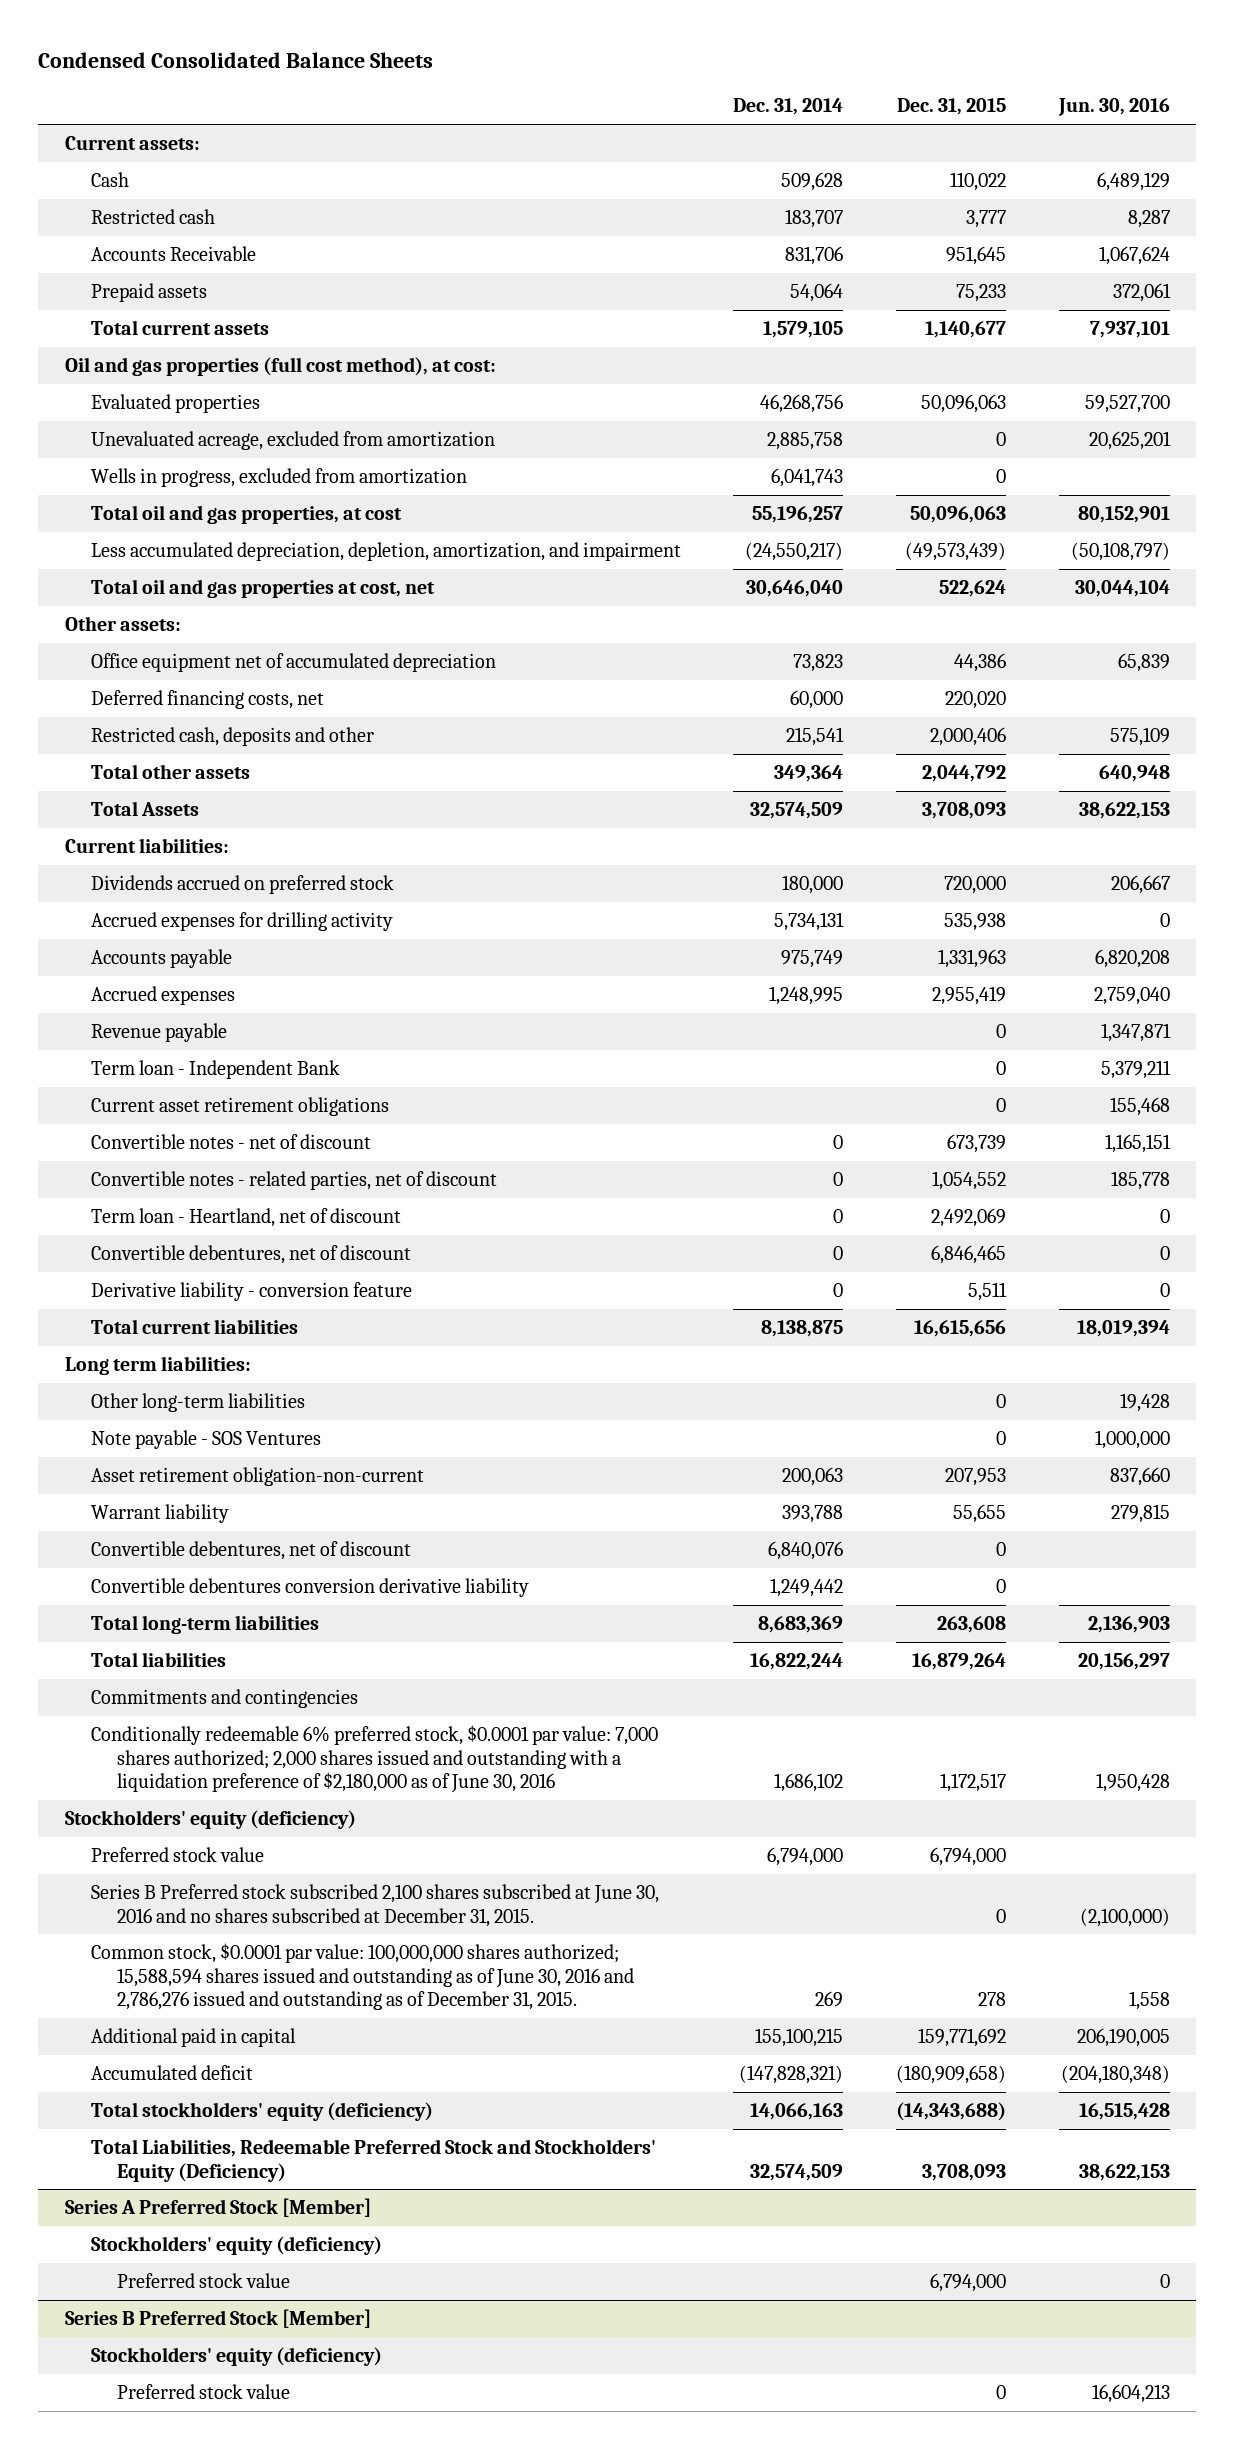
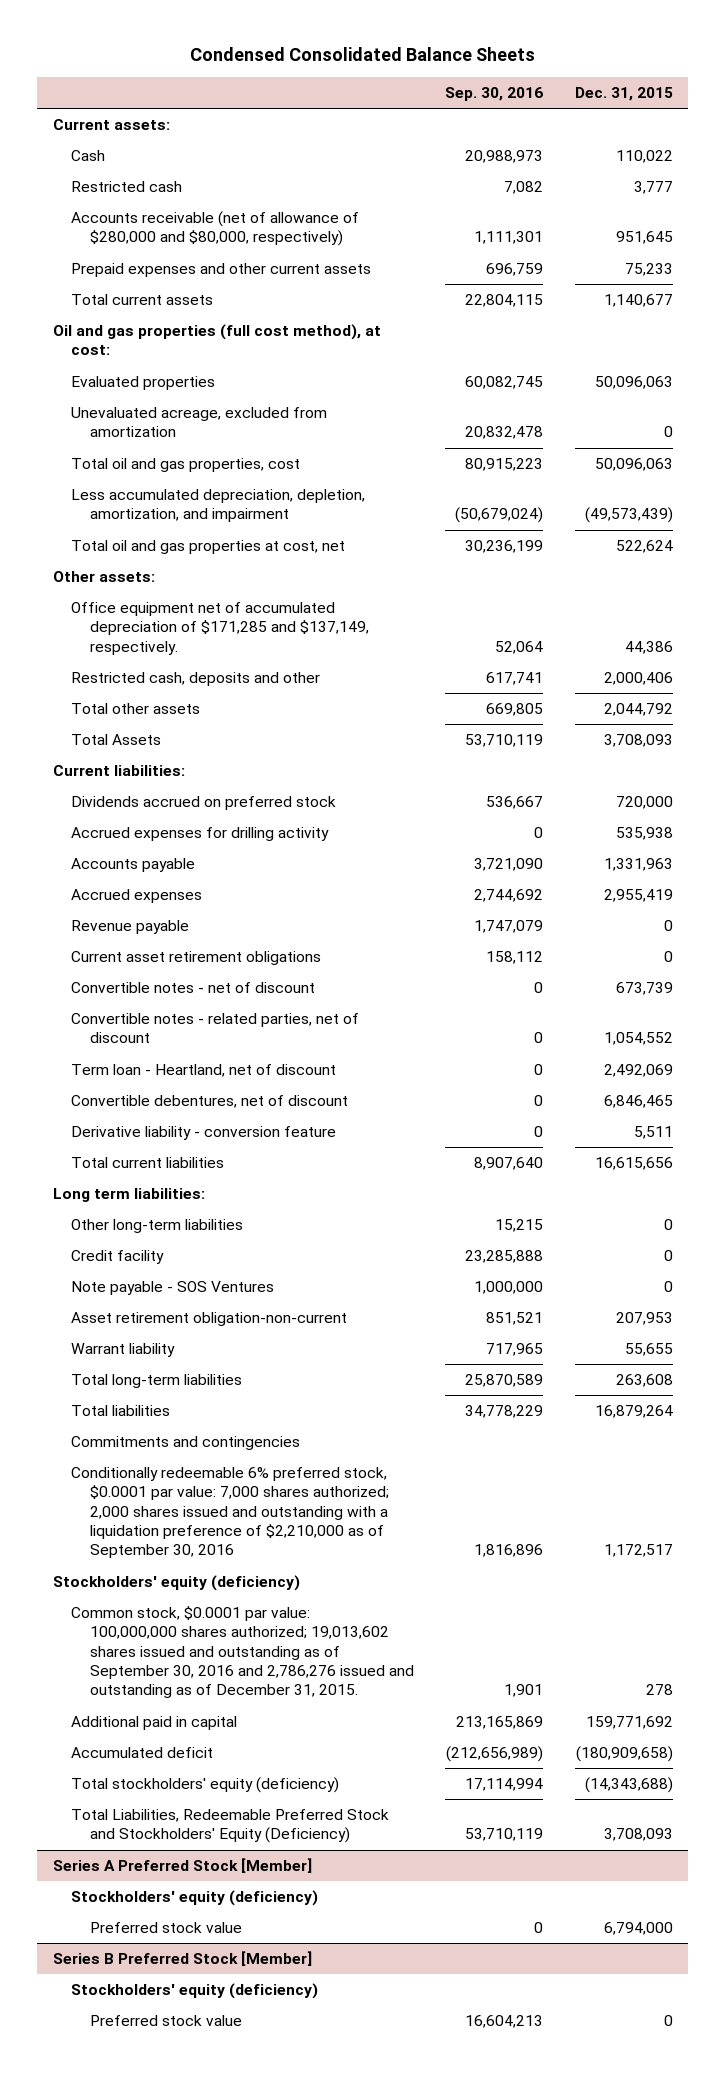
[733,98,844,116] Dec. 31, 2014 -> none
[1058,98,1171,117] Jun. 30, 2016 -> none
none -> [445,86,544,101] Sep. 30, 2016
[90,245,256,261] Accounts Receivable -> [71,211,360,247] Accounts receivable (net of allowance of $280,000 and $80,000, respectively)
[90,282,207,302] Prepaid assets -> [71,263,372,278] Prepaid expenses and other current assets
[90,467,467,487] Wells in progress, excluded from amortization -> none
[90,504,402,524] Total oil and gas properties, at cost -> [71,458,301,473] Total oil and gas properties, cost
[90,689,324,709] Deferred financing costs, net -> none
[90,652,496,672] Office equipment net of accumulated depreciation -> [71,602,369,655] Office equipment net of accumulated depreciation of $171,285 and $137,149, respectively.
[90,1059,340,1079] Term loan - Independent Bank -> none
none -> [71,1250,165,1265] Credit facility
[90,1540,411,1560] Convertible debentures, net of discount -> none
[90,1577,529,1597] Convertible debentures conversion derivative liability -> none
[90,1724,658,1794] Conditionally redeemable 6% preferred stock, $0.0001 par value: 7,000 shares authorized; 2,000 shares issued and outstanding with a liquidation preference of $2,180,000 as of June 30, 2016 -> [71,1467,389,1559] Conditionally redeemable 6% preferred stock, $0.0001 par value: 7,000 shares authorized; 2,000 shares issued and outstanding with a liquidation preference of $2,210,000 as of September 30, 2016
[90,1846,264,1862] Preferred stock value -> none
[90,1883,659,1927] Series B Preferred stock subscribed 2,100 shares subscribed at June 30, 2016 and no shares subscribed at December 31, 2015. -> none
[90,1942,634,2011] Common stock, $0.0001 par value: 100,000,000 shares authorized; 15,588,594 shares issued and outstanding as of June 30, 2016 and 2,786,276 issued and outstanding as of December 31, 2015. -> [71,1606,414,1699] Common stock, $0.0001 par value: 100,000,000 shares authorized; 19,013,602 shares issued and outstanding as of September 30, 2016 and 2,786,276 issued and outstanding as of December 31, 2015.

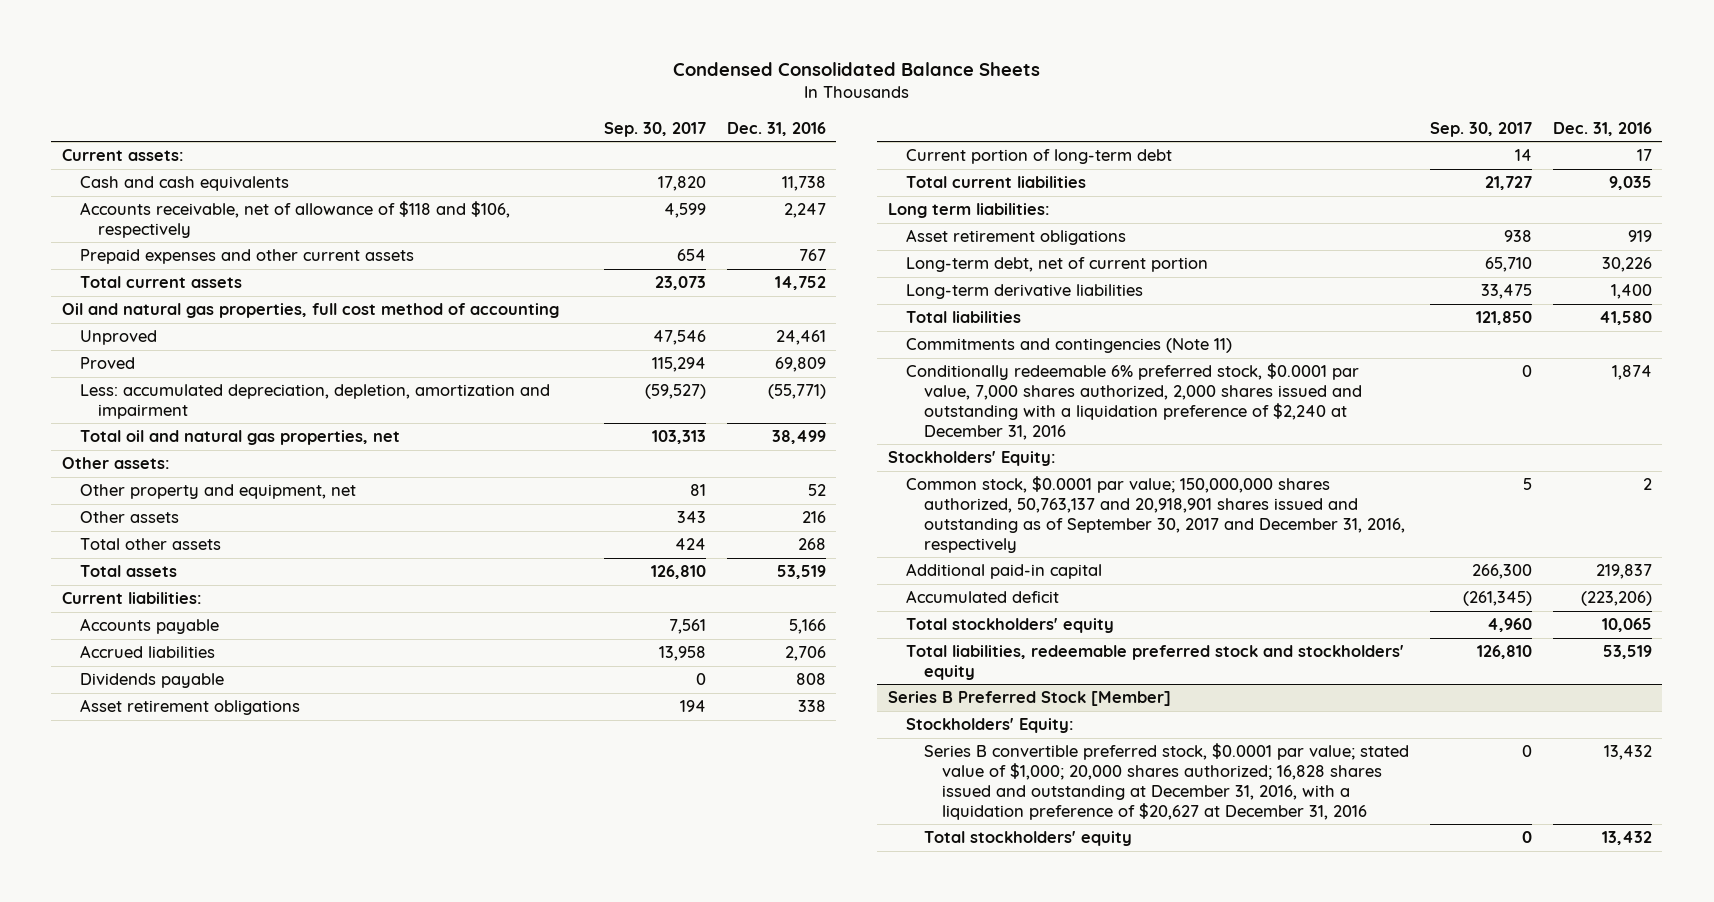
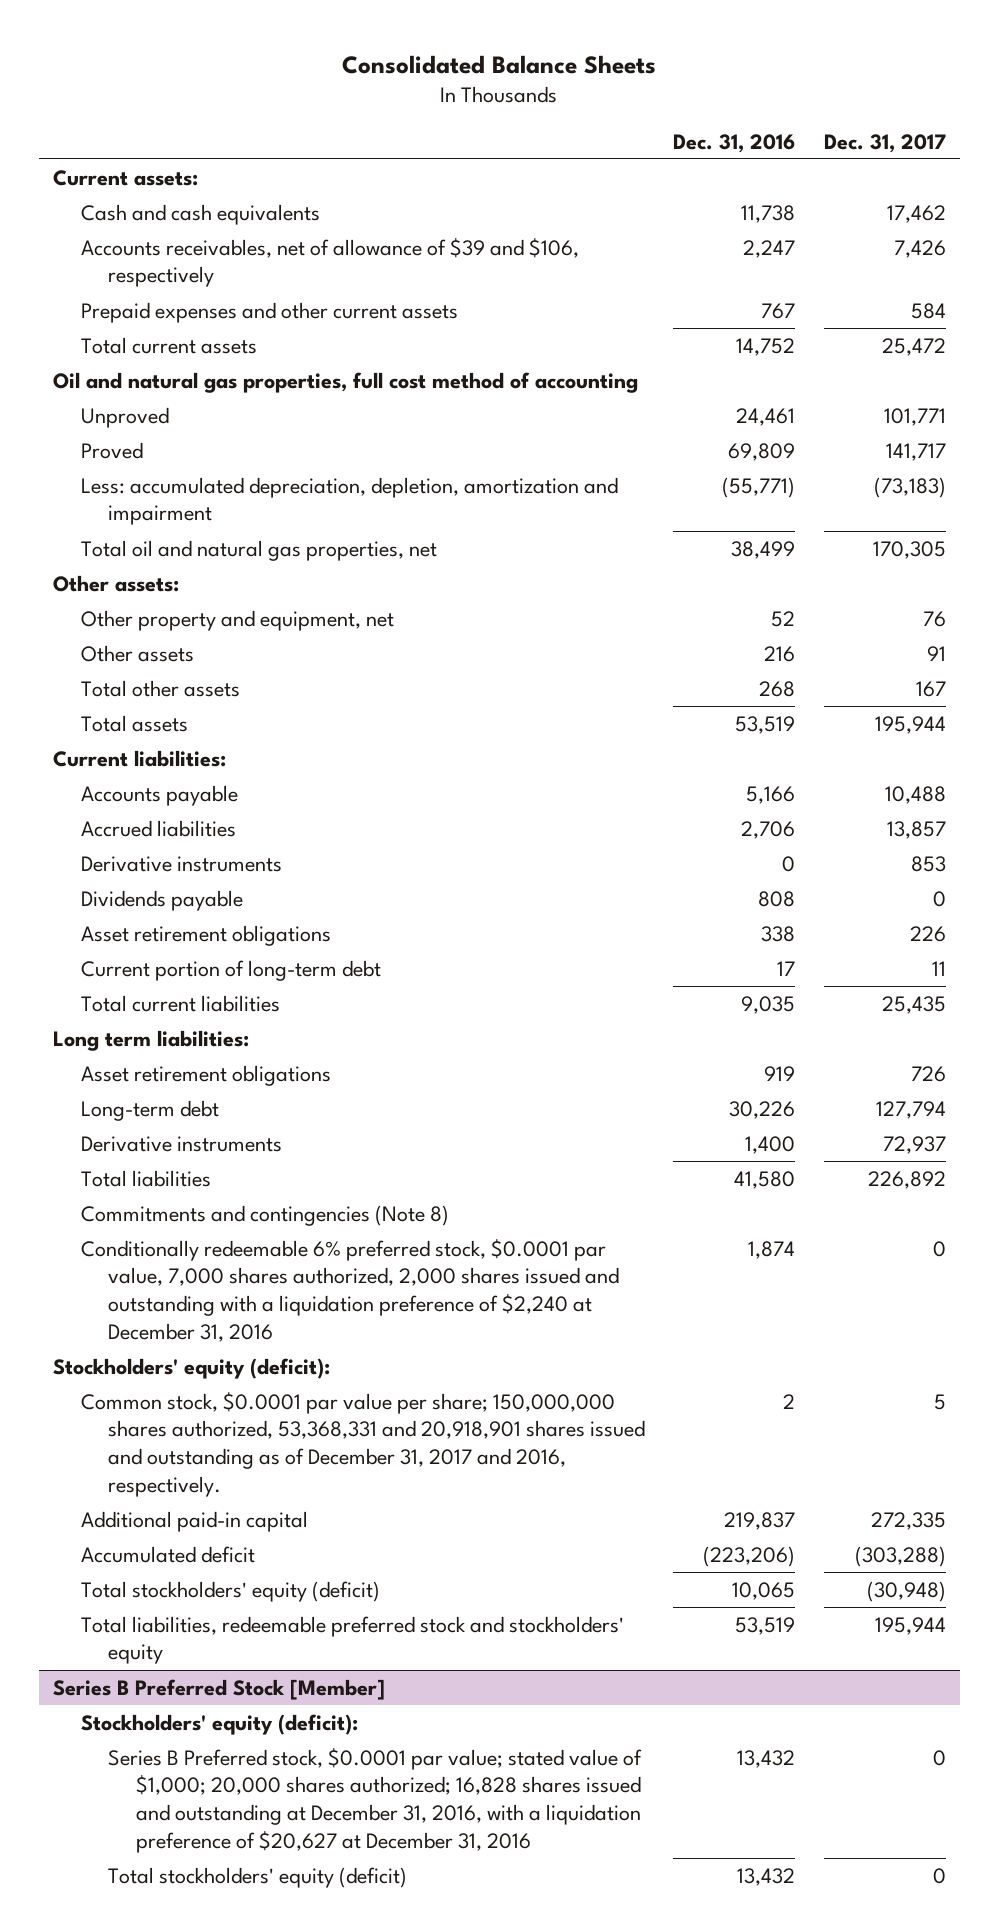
[672,62,1040,77] Condensed Consolidated Balance Sheets -> [342,54,657,74] Consolidated Balance Sheets
[603,121,706,137] Sep. 30, 2017 -> none
none -> [823,133,946,153] Dec. 31, 2017
[79,201,510,238] Accounts receivable, net of allowance of $118 and $106, respectively -> [80,237,579,288] Accounts receivables, net of allowance of $39 and $106, respectively
none -> [80,855,282,872] Derivative instruments
[905,257,1208,273] Long-term debt, net of current portion -> [80,1099,219,1121] Long-term debt
[905,284,1143,300] Long-term derivative liabilities -> [80,1135,282,1152] Derivative instruments
[905,338,1232,354] Commitments and contingencies (Note 11) -> [80,1204,449,1226] Commitments and contingencies (Note 8)
[887,451,1056,467] Stockholders' Equity: -> [52,1357,330,1379] Stockholders' equity (deficit):
[905,476,1405,553] Common stock, $0.0001 par value; 150,000,000 shares authorized, 50,763,137 and 20,918,901 shares issued and outstanding as of September 30, 2017 and December 31, 2016, respectively -> [80,1391,646,1498] Common stock, $0.0001 par value per share; 150,000,000 shares authorized, 53,368,331 and 20,918,901 shares issued and outstanding as of December 31, 2017 and 2016, respectively.
[905,618,1114,634] Total stockholders' equity -> [80,1580,380,1602] Total stockholders' equity (deficit)
[905,718,1074,734] Stockholders' Equity: -> [80,1713,358,1735] Stockholders' equity (deficit):
[923,743,1409,820] Series B convertible preferred stock, $0.0001 par value; stated value of $1,000; 20,000 shares authorized; 16,828 shares issued and outstanding at December 31, 2016, with a liquidation preference of $20,627 at December 31, 2016 -> [108,1747,643,1854] Series B Preferred stock, $0.0001 par value; stated value of $1,000; 20,000 shares authorized; 16,828 shares issued and outstanding at December 31, 2016, with a liquidation preference of $20,627 at December 31, 2016
[923,831,1132,847] Total stockholders' equity -> [108,1866,408,1888] Total stockholders' equity (deficit)

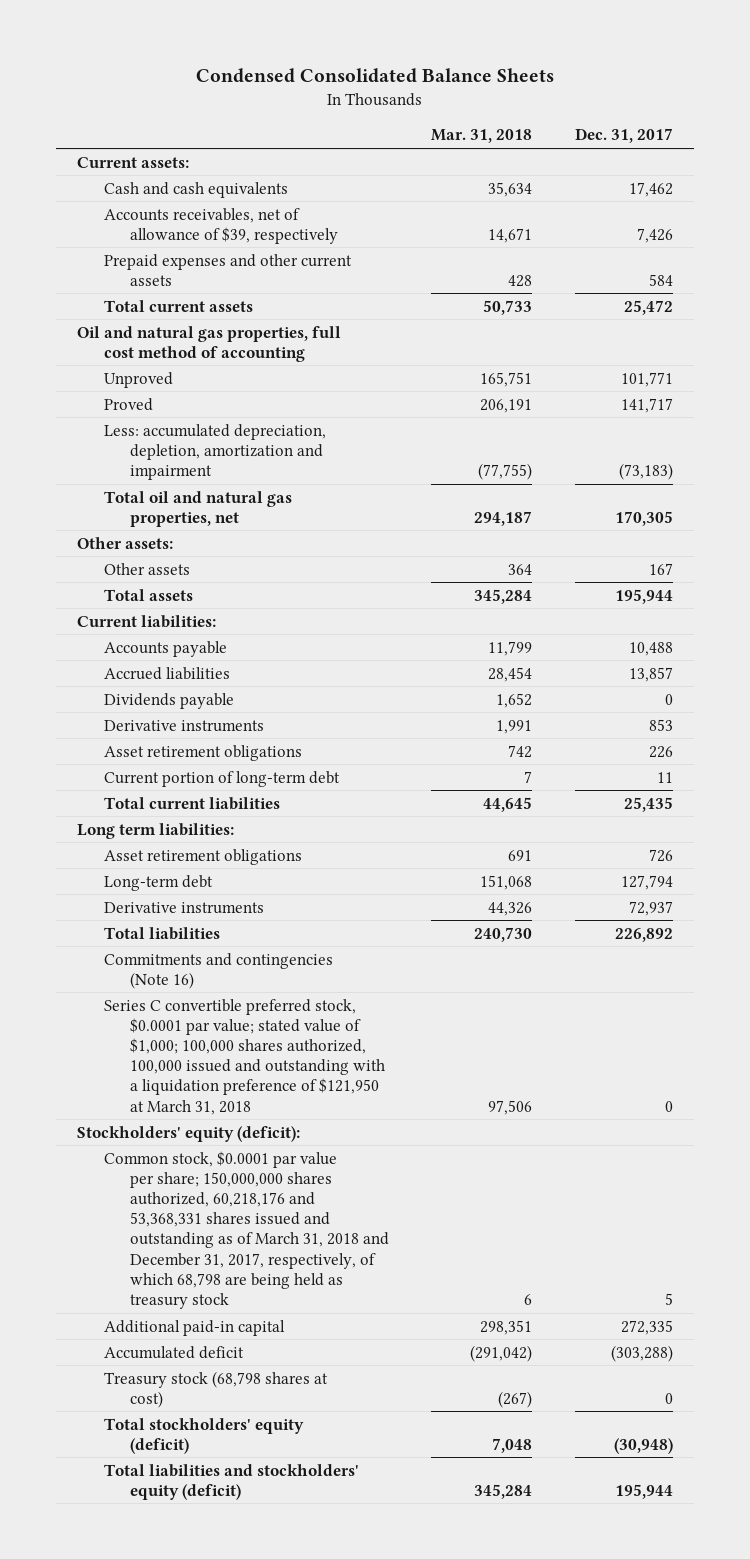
[342,54,657,74] Consolidated Balance Sheets -> [195,68,554,84] Condensed Consolidated Balance Sheets
[673,133,796,153] Dec. 31, 2016 -> none
none -> [431,129,533,144] Mar. 31, 2018
[80,237,579,288] Accounts receivables, net of allowance of $39 and $106, respectively -> [103,207,338,244] Accounts receivables, net of allowance of $39, respectively
[80,609,394,631] Other property and equipment, net -> none
[80,679,240,697] Total other assets -> none
[926,645,946,661] 91 -> [648,562,673,575] 167
[80,855,282,872] Derivative instruments -> [103,719,264,732] Derivative instruments
[80,1204,449,1226] Commitments and contingencies (Note 8) -> [103,952,333,989] Commitments and contingencies (Note 16)
[80,1238,620,1343] Conditionally redeemable 6% preferred stock, $0.0001 par value, 7,000 shares authorized, 2,000 shares issued and outstanding with a liquidation preference of $2,240 at December 31, 2016 -> [103,998,385,1115] Series C convertible preferred stock, $0.0001 par value; stated value of $1,000; 100,000 shares authorized, 100,000 issued and outstanding with a liquidation preference of $121,950 at March 31, 2018
[80,1391,646,1498] Common stock, $0.0001 par value per share; 150,000,000 shares authorized, 53,368,331 and 20,918,901 shares issued and outstanding as of December 31, 2017 and 2016, respectively. -> [103,1150,389,1310] Common stock, $0.0001 par value per share; 150,000,000 shares authorized, 60,218,176 and 53,368,331 shares issued and outstanding as of March 31, 2018 and December 31, 2017, respectively, of which 68,798 are being held as treasury stock
none -> [103,1370,328,1408] Treasury stock (68,798 shares at cost)
[52,1678,385,1700] Series B Preferred Stock [Member] -> none
[80,1713,358,1735] Stockholders' equity (deficit): -> none
[108,1747,643,1854] Series B Preferred stock, $0.0001 par value; stated value of $1,000; 20,000 shares authorized; 16,828 shares issued and outstanding at December 31, 2016, with a liquidation preference of $20,627 at December 31, 2016 -> none
[108,1866,408,1888] Total stockholders' equity (deficit) -> none
[80,1615,624,1665] Total liabilities, redeemable preferred stock and stockholders' equity -> [103,1463,359,1500] Total liabilities and stockholders' equity (deficit)

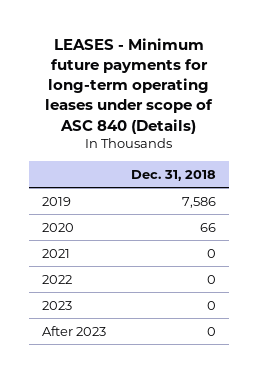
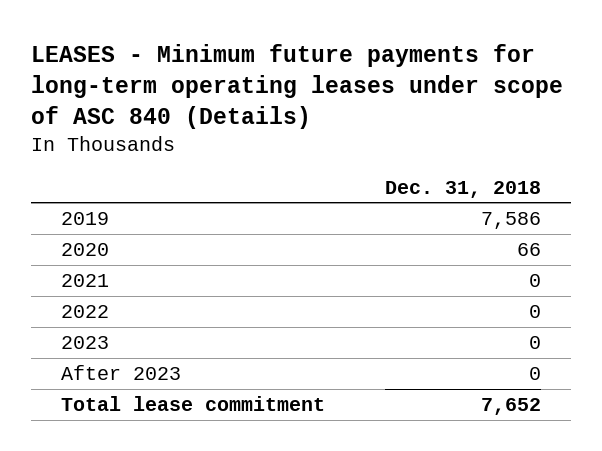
none -> [60,395,325,411] Total lease commitment

